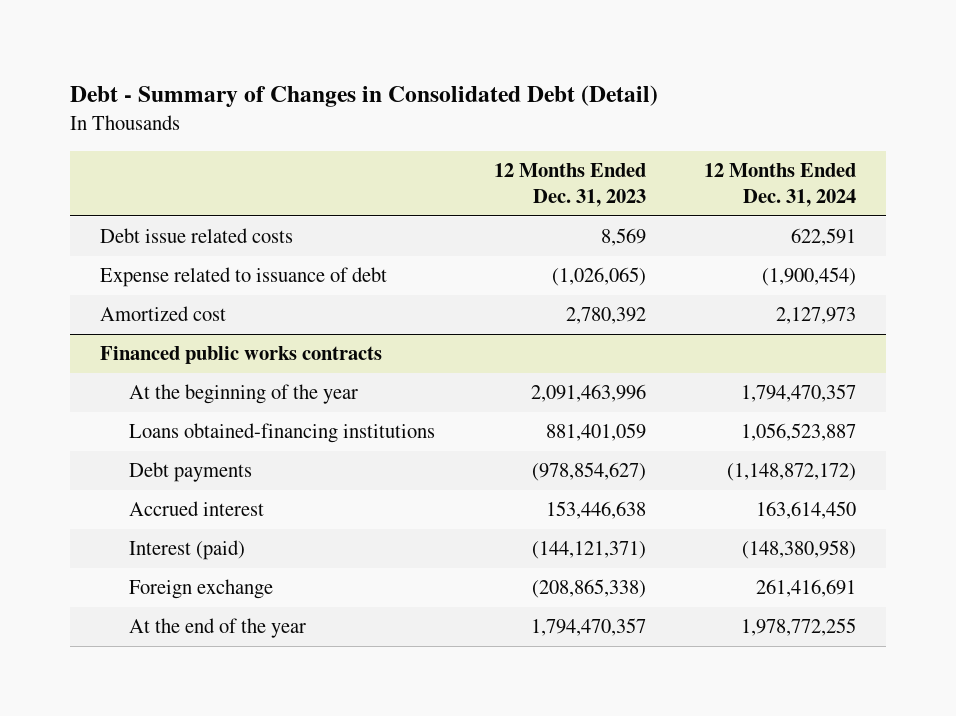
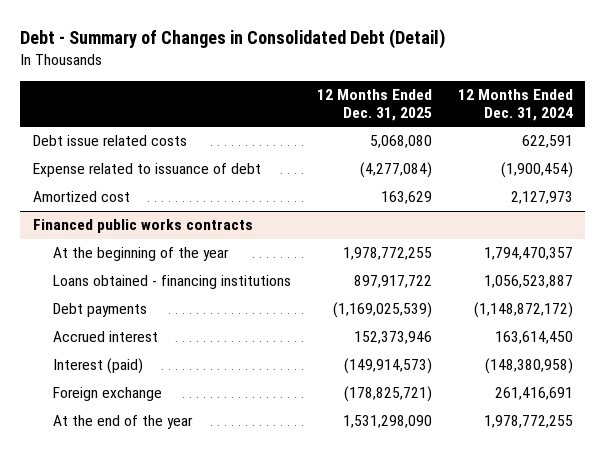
[493,163,646,207] 12 Months Ended Dec. 31, 2023 -> none
none -> [316,89,432,122] 12 Months Ended Dec. 31, 2025
[129,423,436,444] Loans obtained-financing institutions -> [53,275,292,290] Loans obtained - financing institutions

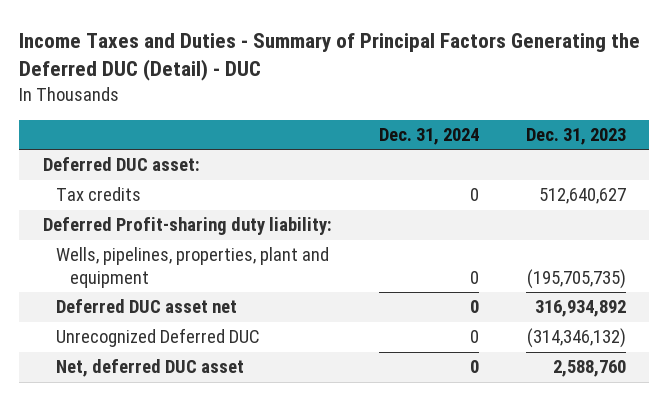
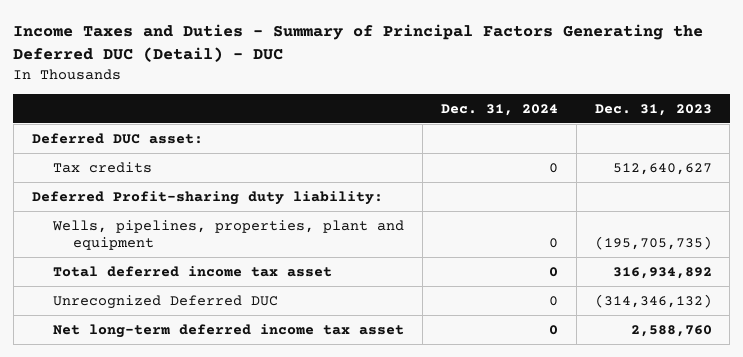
[56,299,238,314] Deferred DUC asset net -> [52,265,332,277] Total deferred income tax asset
[56,359,245,378] Net, deferred DUC asset -> [52,323,404,338] Net long-term deferred income tax asset

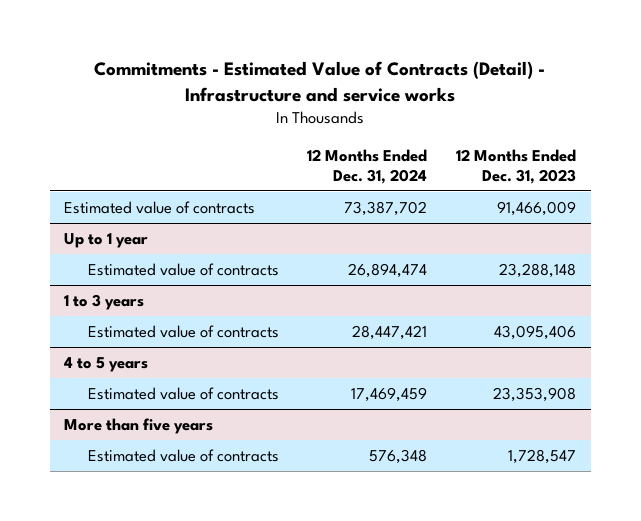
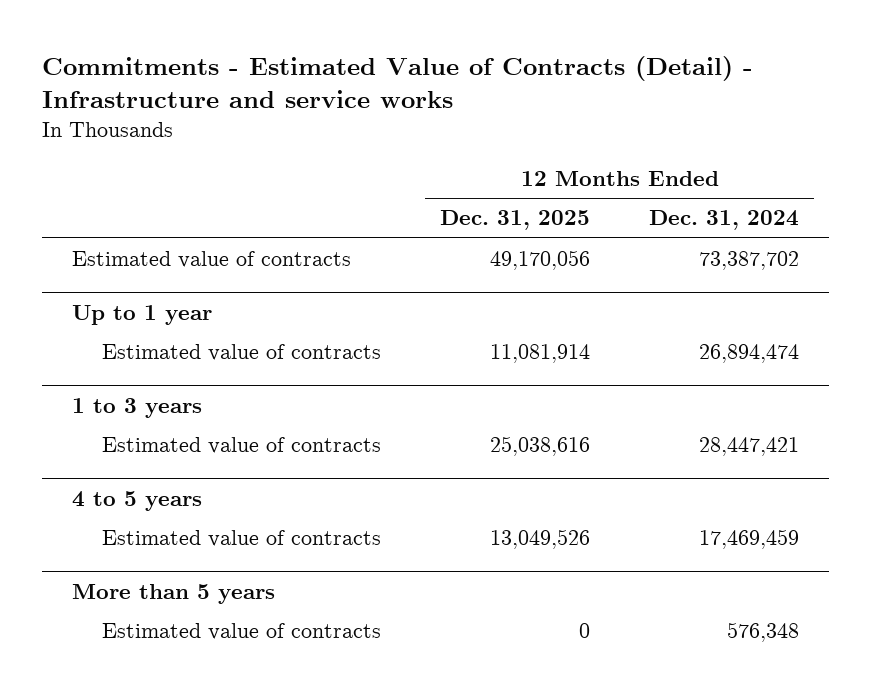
[456,148,577,184] 12 Months Ended Dec. 31, 2023 -> none
none -> [440,210,591,231] Dec. 31, 2025
[64,417,214,434] More than five years -> [71,583,275,604] More than 5 years

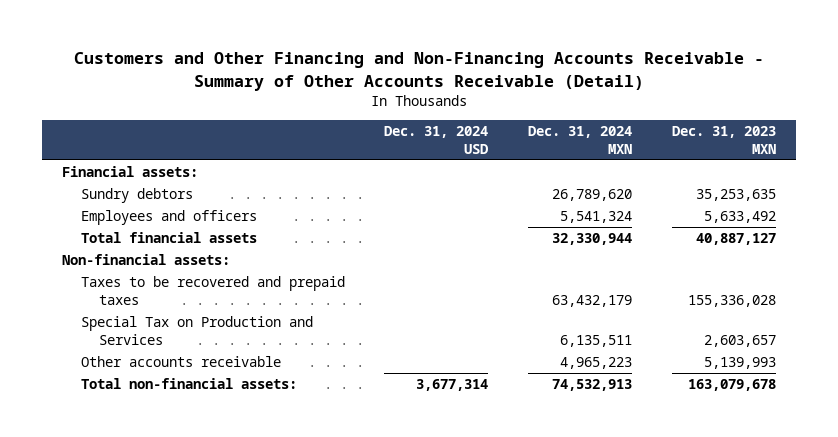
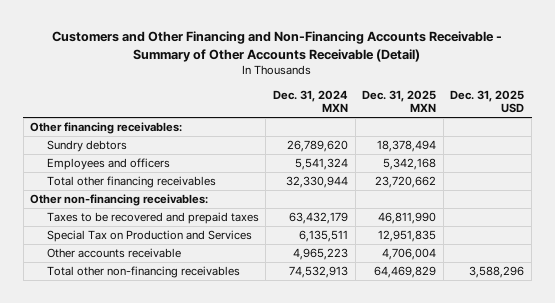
[384,126,489,154] Dec. 31, 2024 USD -> none
[672,126,777,154] Dec. 31, 2023 MXN -> none
none -> [362,89,437,113] Dec. 31, 2025 MXN
none -> [450,89,525,114] Dec. 31, 2025 USD
[62,166,199,178] Financial assets: -> [30,122,183,135] Other financing receivables:
[80,232,257,244] Total financial assets -> [46,176,216,189] Total other financing receivables
[62,254,231,266] Non-financial assets: -> [30,194,209,207] Other non-financing receivables:
[80,378,297,390] Total non-financial assets: -> [46,266,240,279] Total other non-financing receivables

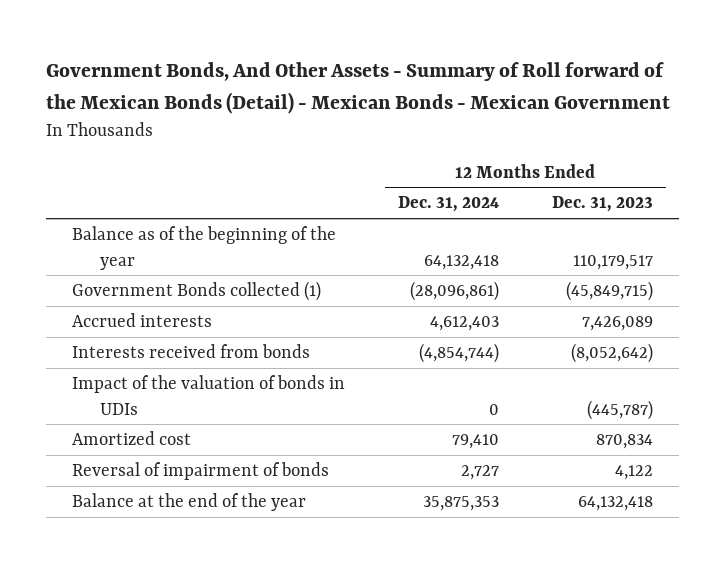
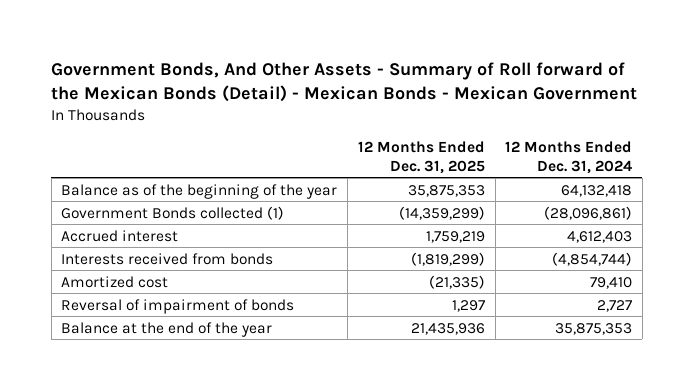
[551,196,653,213] Dec. 31, 2023 -> none
none -> [357,141,485,174] 12 Months Ended Dec. 31, 2025
[72,313,213,328] Accrued interests -> [61,229,179,242] Accrued interest
[72,375,346,415] Impact of the valuation of bonds in UDIs -> none

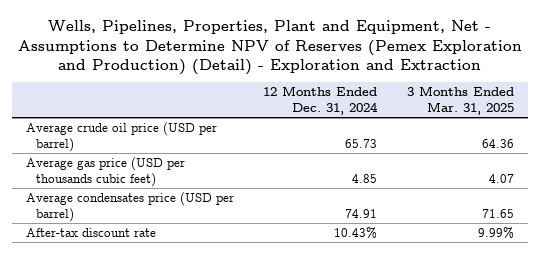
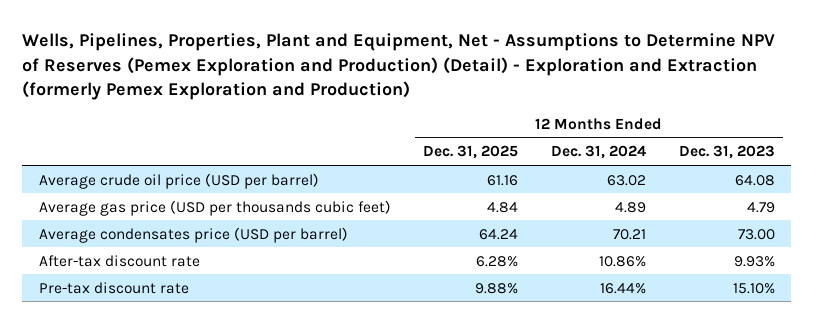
[17,20,522,75] Wells, Pipelines, Properties, Plant and Equipment, Net - Assumptions to Determine NPV of Reserves (Pemex Exploration and Production) (Detail) - Exploration and Extraction -> [22,33,776,100] Wells, Pipelines, Properties, Plant and Equipment, Net - Assumptions to Determine NPV of Reserves (Pemex Exploration and Production) (Detail) - Exploration and Extraction (formerly Pemex Exploration and Production)
[406,86,514,116] 3 Months Ended Mar. 31, 2025 -> none
none -> [423,145,519,160] Dec. 31, 2025
none -> [678,145,775,160] Dec. 31, 2023
[345,138,378,148] 65.73 -> [607,174,647,186] 63.02
[352,173,378,183] 4.85 -> [615,201,647,213] 4.89
[345,208,378,218] 74.91 -> [613,228,647,240] 70.21
[334,226,378,239] 10.43% -> [599,255,647,267] 10.86%
none -> [38,281,189,294] Pre-tax discount rate

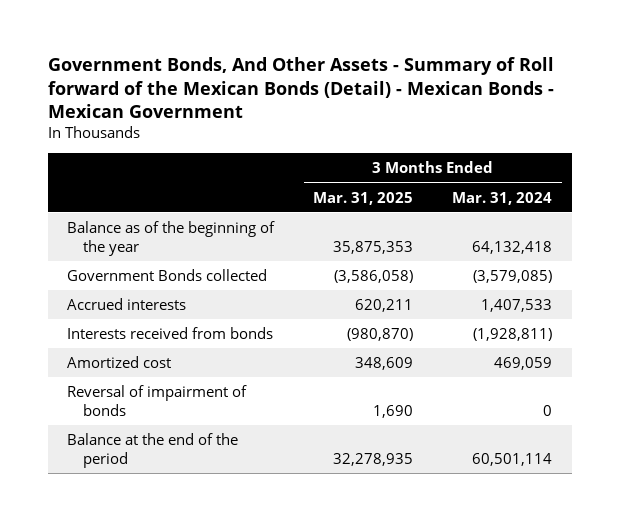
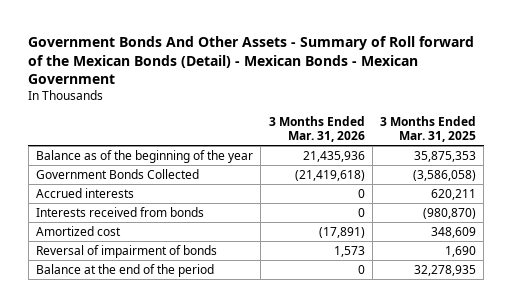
[47,57,554,118] Government Bonds, And Other Assets - Summary of Roll forward of the Mexican Bonds (Detail) - Mexican Bonds - Mexican Government -> [28,35,475,85] Government Bonds And Other Assets - Summary of Roll forward of the Mexican Bonds (Detail) - Mexican Bonds - Mexican Government
[452,191,553,205] Mar. 31, 2024 -> none
none -> [268,115,365,143] 3 Months Ended Mar. 31, 2026
[67,268,268,281] Government Bonds collected -> [36,168,200,179] Government Bonds Collected

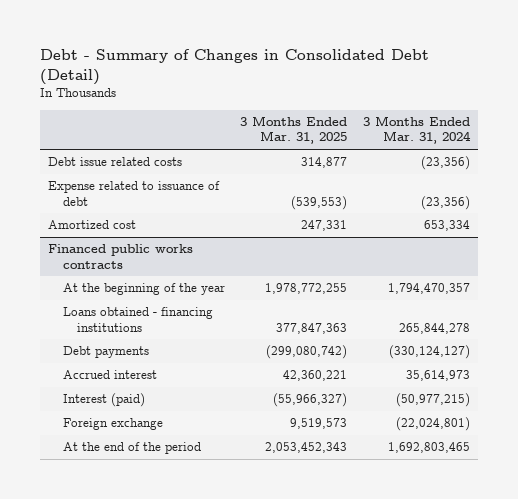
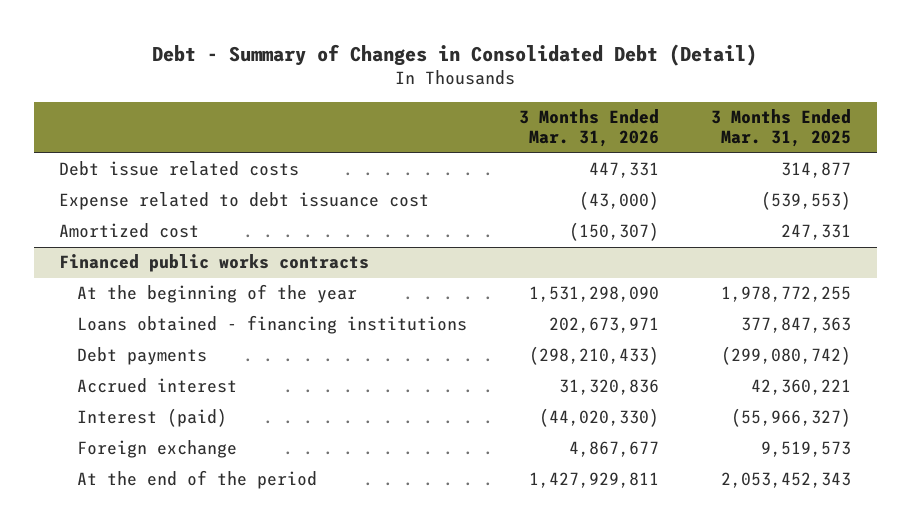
[362,116,471,145] 3 Months Ended Mar. 31, 2024 -> none
none -> [519,109,660,148] 3 Months Ended Mar. 31, 2026
[47,181,220,206] Expense related to issuance of debt -> [59,192,430,211] Expense related to debt issuance cost

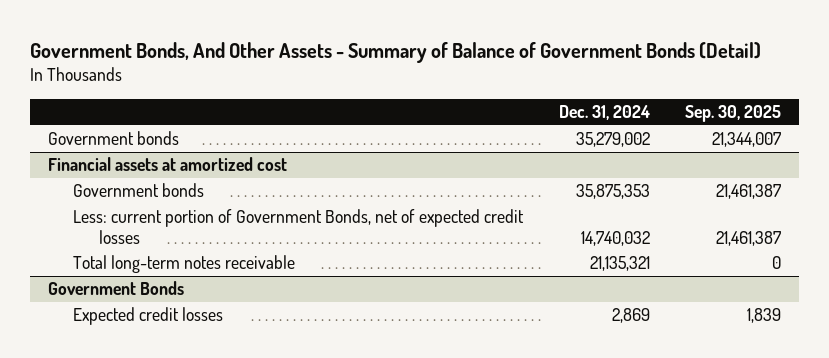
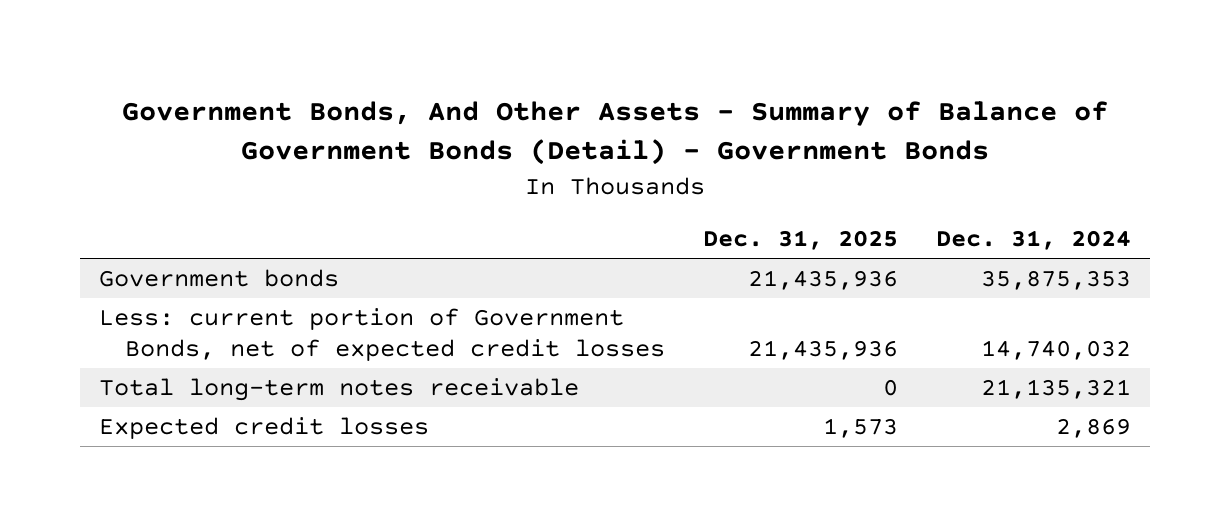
[30,41,762,63] Government Bonds, And Other Assets - Summary of Balance of Government Bonds (Detail) -> [122,100,1109,166] Government Bonds, And Other Assets - Summary of Balance of Government Bonds (Detail) - Government Bonds
[684,105,781,123] Sep. 30, 2025 -> none
none -> [703,230,899,251] Dec. 31, 2025
[48,131,180,146] Government bonds -> none
[48,157,288,172] Financial assets at amortized cost -> none
[48,281,185,296] Government Bonds -> none

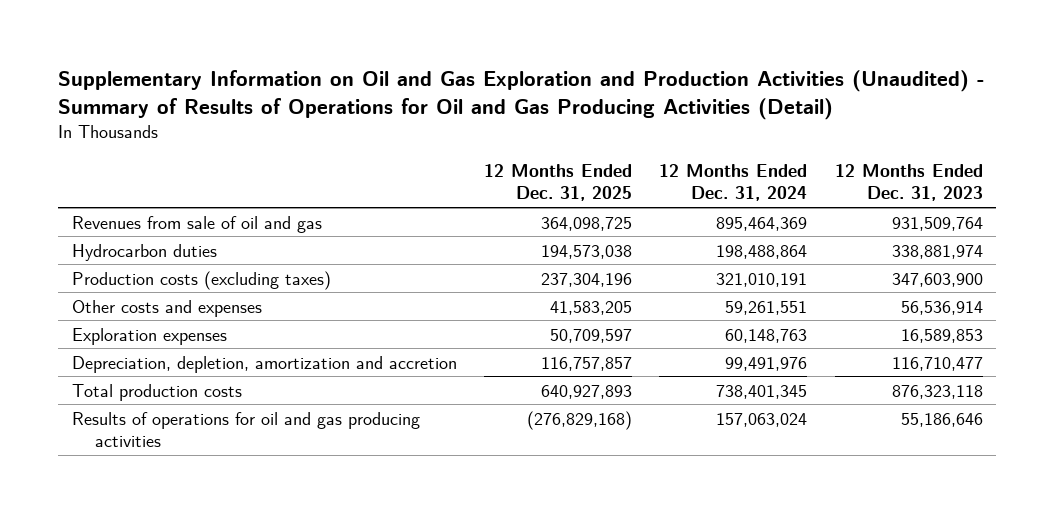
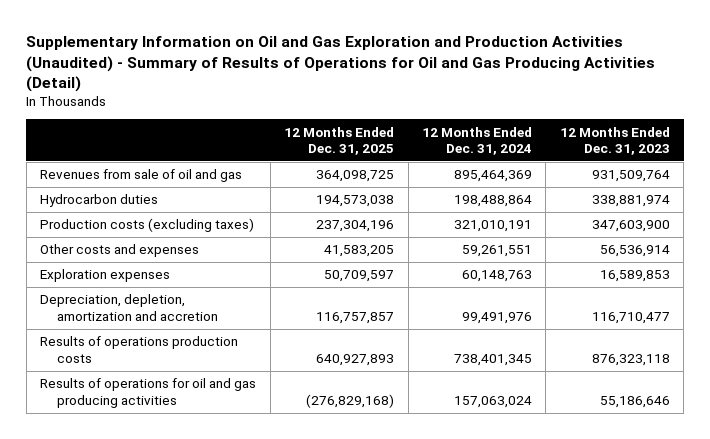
[71,383,242,401] Total production costs -> [40,336,239,363] Results of operations production costs

